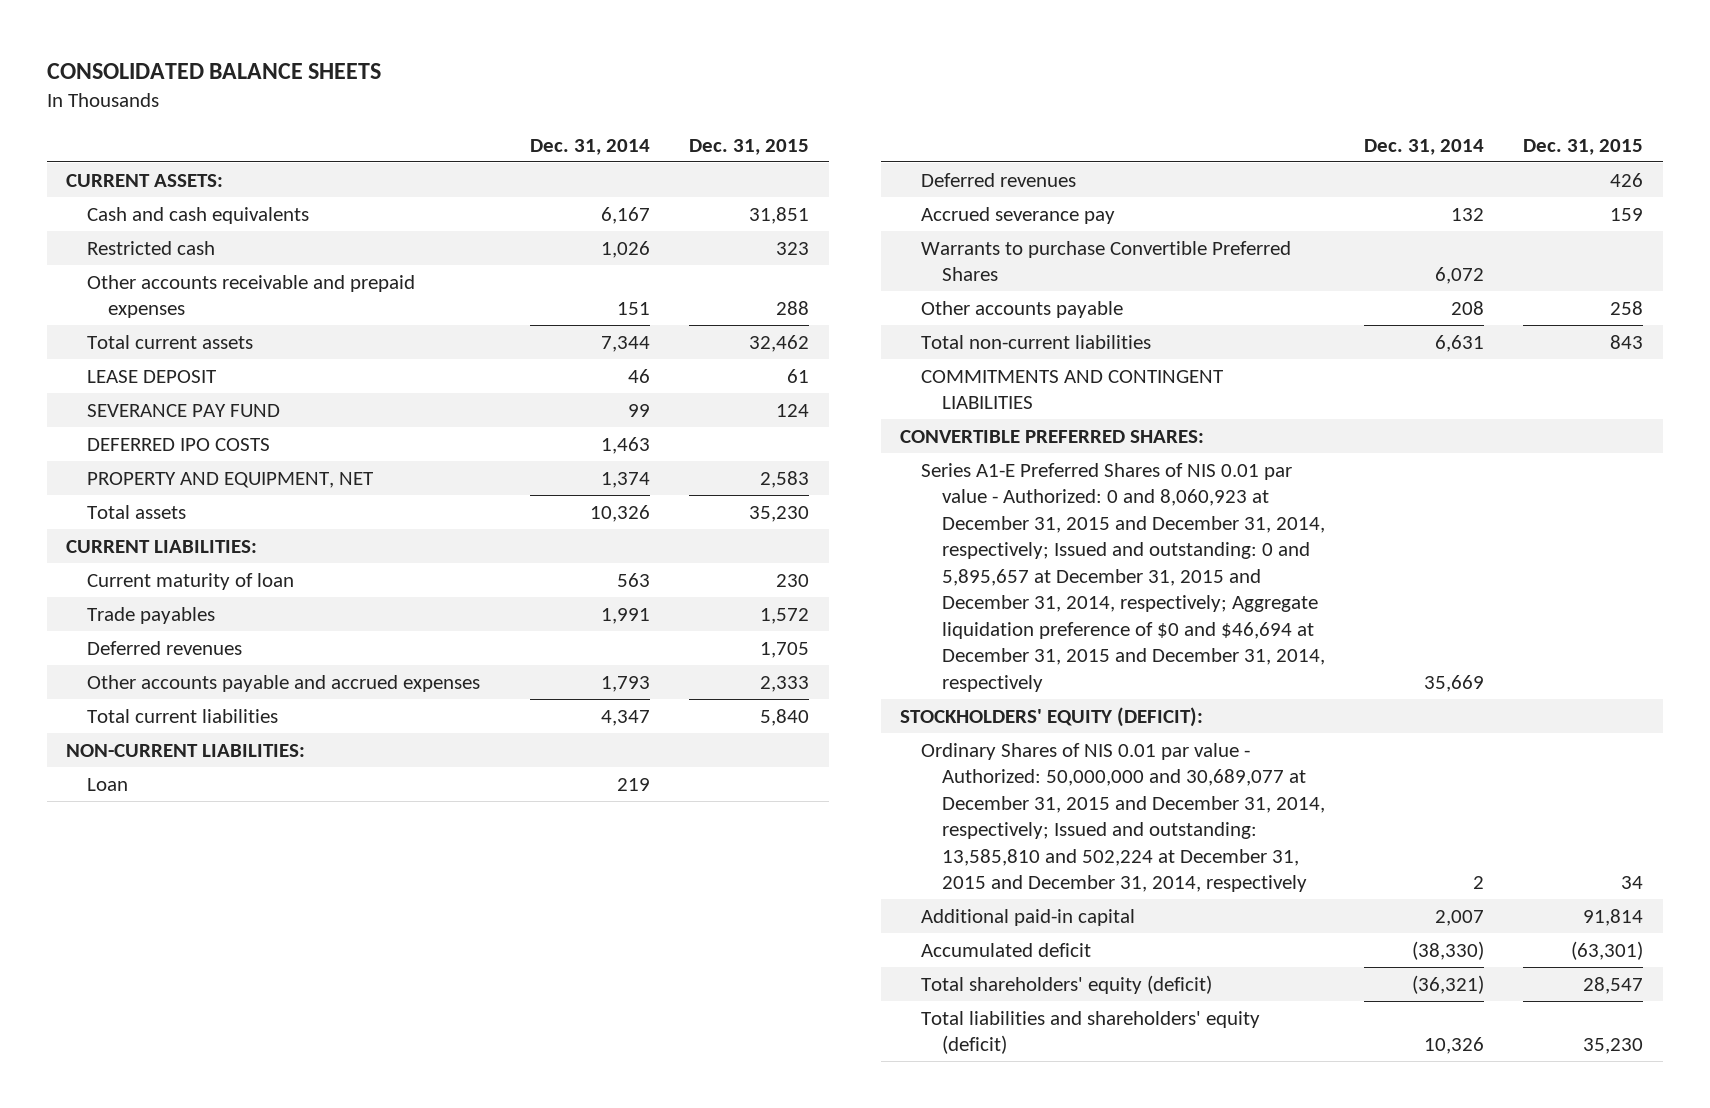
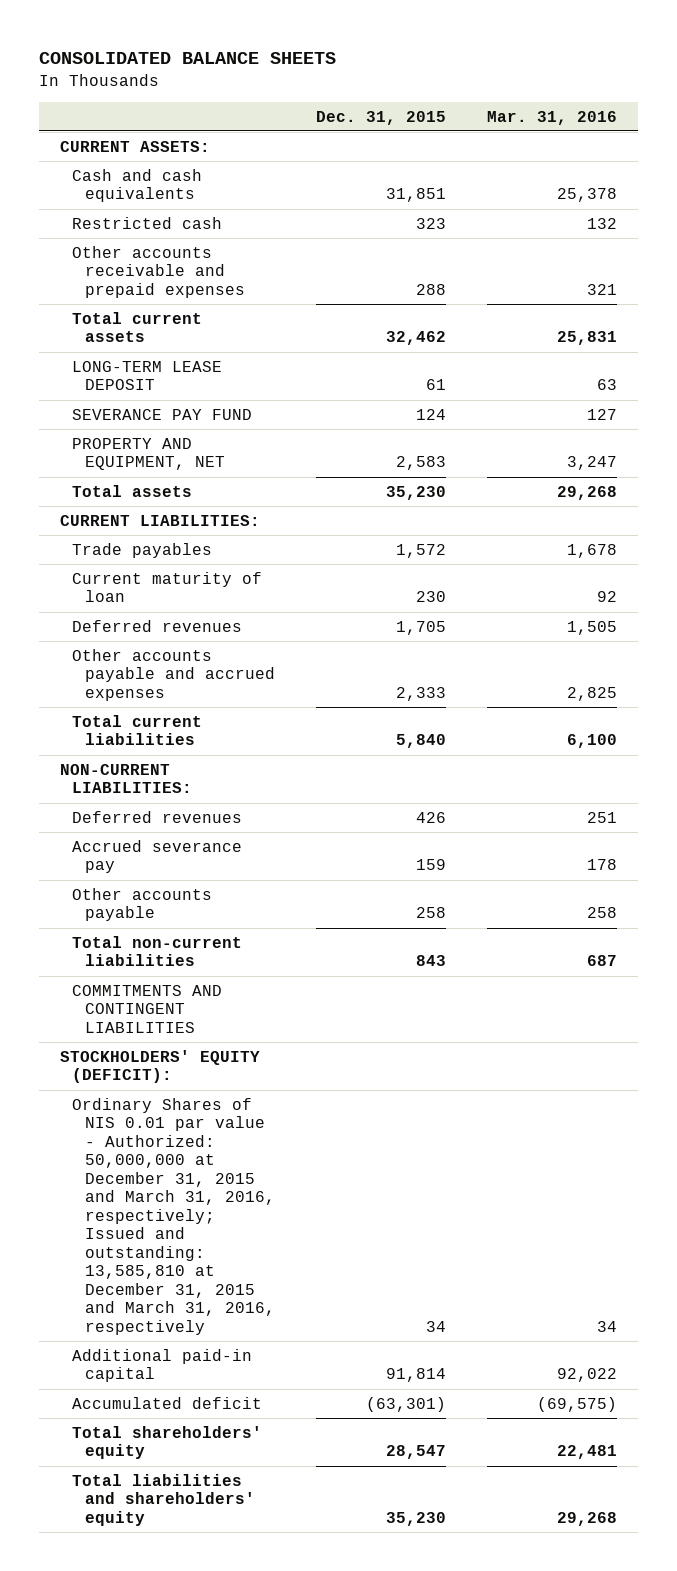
[530,138,651,155] Dec. 31, 2014 -> none
none -> [487,110,618,125] Mar. 31, 2016
[87,369,217,383] LEASE DEPOSIT -> [72,360,223,391] LONG-TERM LEASE DEPOSIT
[87,437,271,451] DEFERRED IPO COSTS -> none
[87,572,295,590] Current maturity of loan -> [72,571,263,603] Current maturity of loan
[87,777,129,791] Loan -> none
[921,240,1292,282] Warrants to purchase Convertible Preferred Shares -> none
[900,429,1205,443] CONVERTIBLE PREFERRED SHARES: -> none
[921,462,1326,692] Series A1-E Preferred Shares of NIS 0.01 par value - Authorized: 0 and 8,060,923 at December 31, 2015 and December 31, 2014, respectively; Issued and outstanding: 0 and 5,895,657 at December 31, 2015 and December 31, 2014, respectively; Aggregate liquidation preference of $0 and $46,694 at December 31, 2015 and December 31, 2014, respectively -> none
[921,742,1326,893] Ordinary Shares of NIS 0.01 par value - Authorized: 50,000,000 and 30,689,077 at December 31, 2015 and December 31, 2014, respectively; Issued and outstanding: 13,585,810 and 502,224 at December 31, 2015 and December 31, 2014, respectively -> [72,1097,276,1335] Ordinary Shares of NIS 0.01 par value - Authorized: 50,000,000 at December 31, 2015 and March 31, 2016, respectively; Issued and outstanding: 13,585,810 at December 31, 2015 and March 31, 2016, respectively
[921,974,1213,994] Total shareholders' equity (deficit) -> [72,1425,263,1460] Total shareholders' equity
[921,1010,1261,1055] Total liabilities and shareholders' equity (deficit) -> [72,1473,256,1526] Total liabilities and shareholders' equity

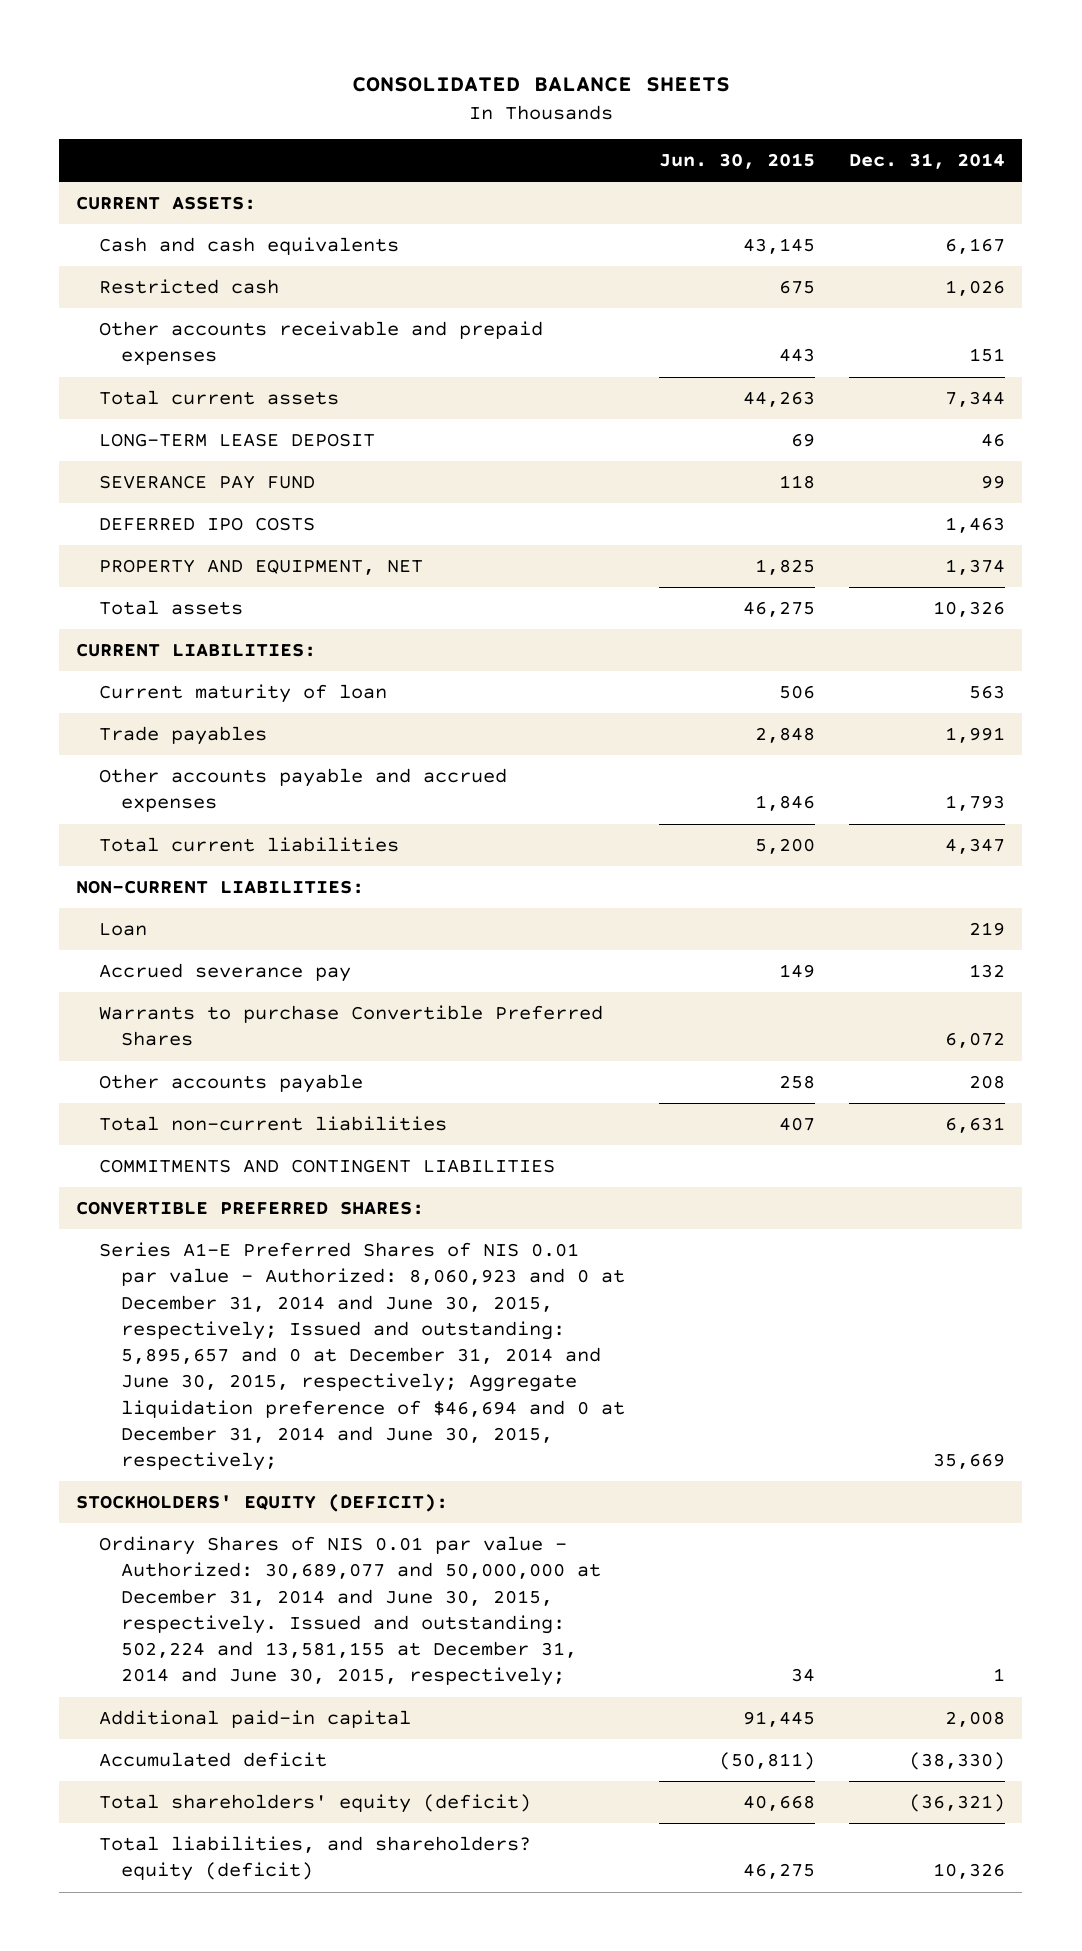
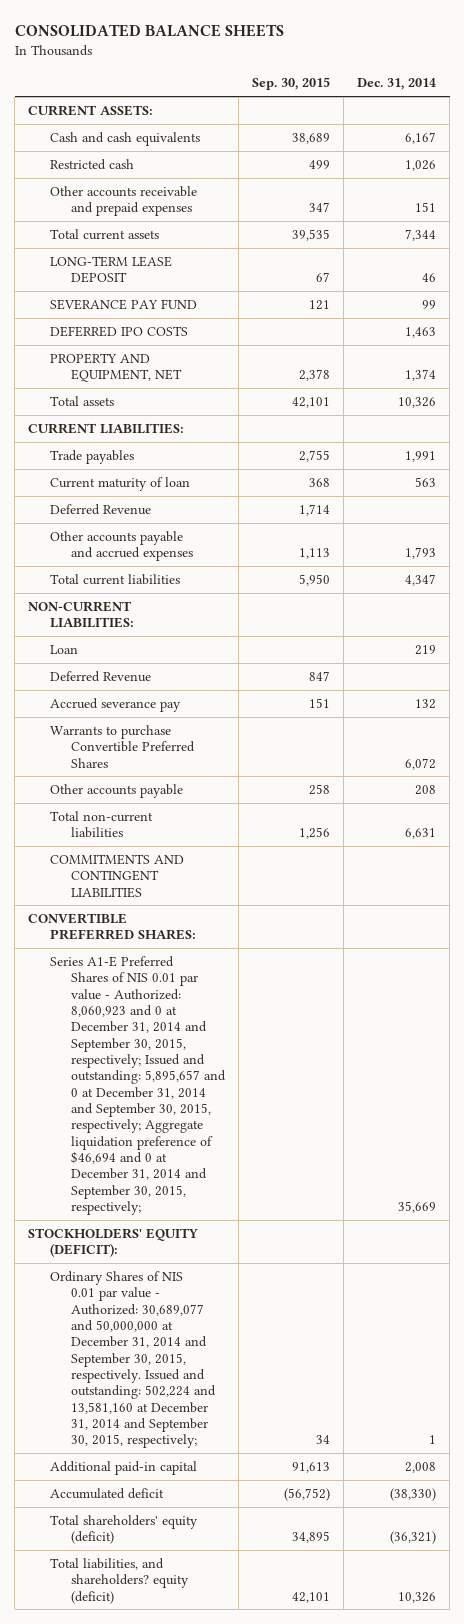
[658,153,815,170] Jun. 30, 2015 -> none
none -> [252,77,331,91] Sep. 30, 2015
[98,684,387,704] Current maturity of loan -> [49,476,190,491] Current maturity of loan
none -> [49,503,151,515] Deferred Revenue
none -> [49,670,151,682] Deferred Revenue
[98,1242,625,1472] Series A1-E Preferred Shares of NIS 0.01 par value - Authorized: 8,060,923 and 0 at December 31, 2014 and June 30, 2015, respectively; Issued and outstanding: 5,895,657 and 0 at December 31, 2014 and June 30, 2015, respectively; Aggregate liquidation preference of $46,694 and 0 at December 31, 2014 and June 30, 2015, respectively; -> [49,955,227,1216] Series A1-E Preferred Shares of NIS 0.01 par value - Authorized: 8,060,923 and 0 at December 31, 2014 and September 30, 2015, respectively; Issued and outstanding: 5,895,657 and 0 at December 31, 2014 and September 30, 2015, respectively; Aggregate liquidation preference of $46,694 and 0 at December 31, 2014 and September 30, 2015, respectively;
[98,1536,601,1687] Ordinary Shares of NIS 0.01 par value - Authorized: 30,689,077 and 50,000,000 at December 31, 2014 and June 30, 2015, respectively. Issued and outstanding: 502,224 and 13,581,155 at December 31, 2014 and June 30, 2015, respectively; -> [49,1270,217,1449] Ordinary Shares of NIS 0.01 par value - Authorized: 30,689,077 and 50,000,000 at December 31, 2014 and September 30, 2015, respectively. Issued and outstanding: 502,224 and 13,581,160 at December 31, 2014 and September 30, 2015, respectively;

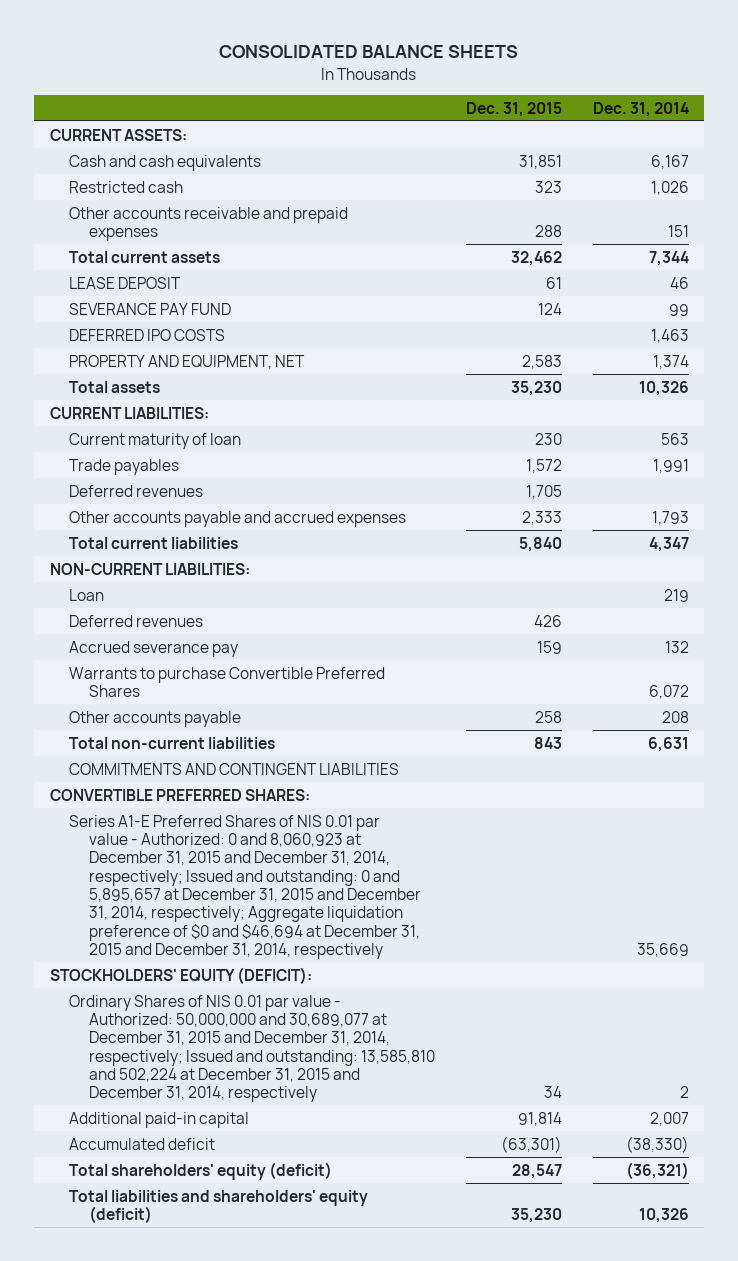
[252,77,331,91] Sep. 30, 2015 -> none
none -> [465,101,562,117] Dec. 31, 2015
[49,255,172,284] LONG-TERM LEASE DEPOSIT -> [69,276,182,289] LEASE DEPOSIT
[49,449,134,464] Trade payables -> [69,458,180,475] Trade payables
[49,503,151,515] Deferred Revenue -> [69,484,204,497] Deferred revenues
[49,670,151,682] Deferred Revenue -> [69,614,204,627] Deferred revenues
[49,955,227,1216] Series A1-E Preferred Shares of NIS 0.01 par value - Authorized: 8,060,923 and 0 at December 31, 2014 and September 30, 2015, respectively; Issued and outstanding: 5,895,657 and 0 at December 31, 2014 and September 30, 2015, respectively; Aggregate liquidation preference of $46,694 and 0 at December 31, 2014 and September 30, 2015, respectively; -> [69,814,422,959] Series A1-E Preferred Shares of NIS 0.01 par value - Authorized: 0 and 8,060,923 at December 31, 2015 and December 31, 2014, respectively; Issued and outstanding: 0 and 5,895,657 at December 31, 2015 and December 31, 2014, respectively; Aggregate liquidation preference of $0 and $46,694 at December 31, 2015 and December 31, 2014, respectively
[49,1270,217,1449] Ordinary Shares of NIS 0.01 par value - Authorized: 30,689,077 and 50,000,000 at December 31, 2014 and September 30, 2015, respectively. Issued and outstanding: 502,224 and 13,581,160 at December 31, 2014 and September 30, 2015, respectively; -> [69,994,436,1103] Ordinary Shares of NIS 0.01 par value - Authorized: 50,000,000 and 30,689,077 at December 31, 2015 and December 31, 2014, respectively; Issued and outstanding: 13,585,810 and 502,224 at December 31, 2015 and December 31, 2014, respectively
[429,1435,437,1445] 1 -> [679,1086,689,1099] 2
[405,1461,437,1473] 2,008 -> [649,1111,689,1126] 2,007
[49,1557,190,1604] Total liabilities, and shareholders? equity (deficit) -> [69,1189,369,1223] Total liabilities and shareholders' equity (deficit)

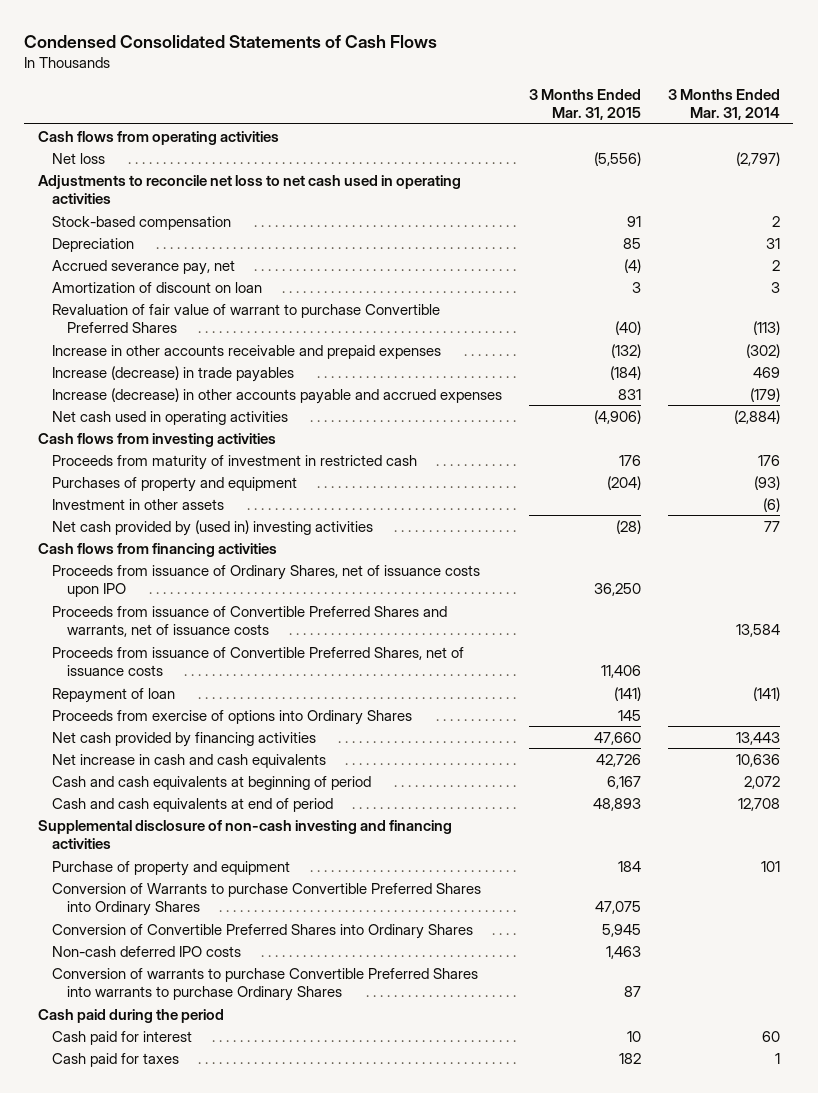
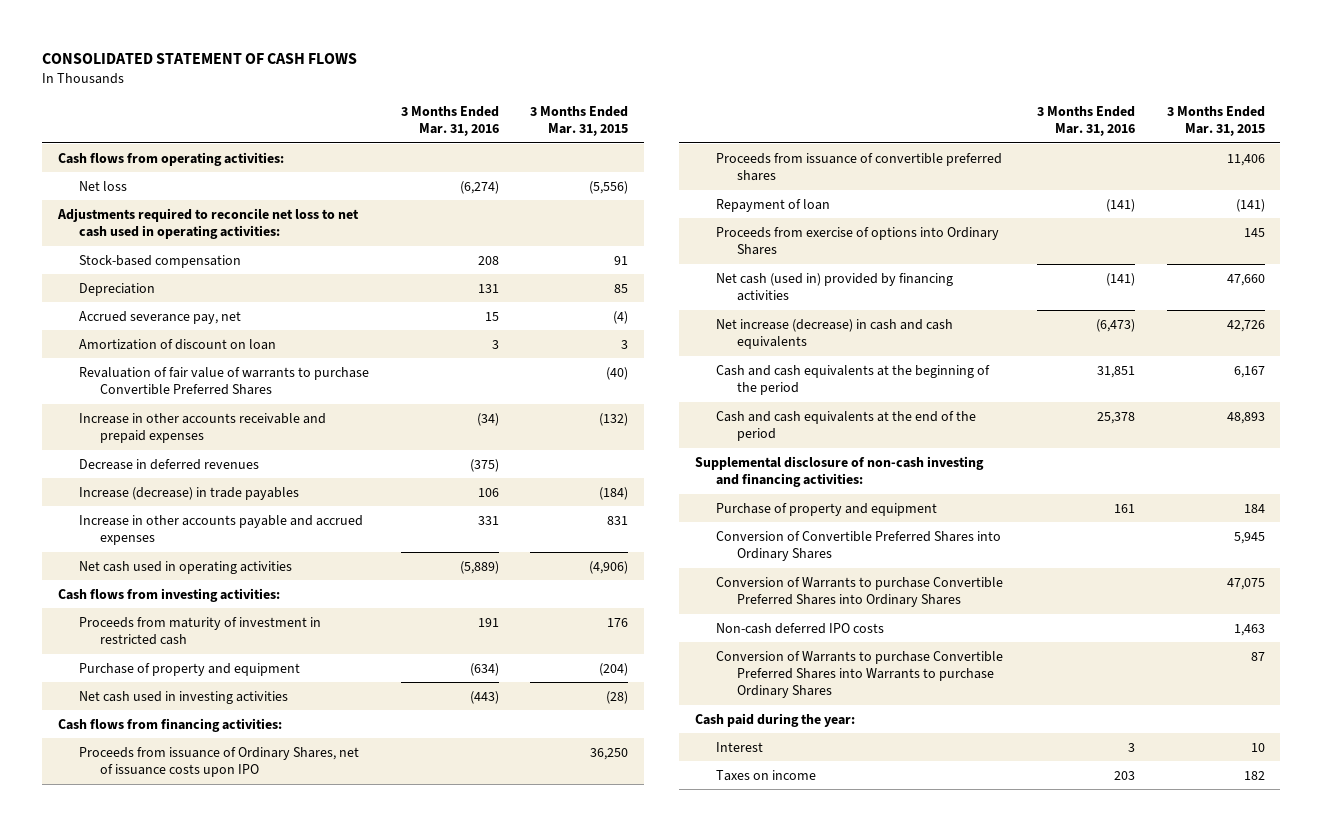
[24,34,438,48] Condensed Consolidated Statements of Cash Flows -> [42,53,358,65] CONSOLIDATED STATEMENT OF CASH FLOWS
[667,89,780,121] 3 Months Ended Mar. 31, 2014 -> none
none -> [400,105,499,137] 3 Months Ended Mar. 31, 2016
[37,130,279,145] Cash flows from operating activities -> [58,151,285,166] Cash flows from operating activities:
[37,174,461,204] Adjustments to reconcile net loss to net cash used in operating activities -> [57,207,360,240] Adjustments required to reconcile net loss to net cash used in operating activities:
[52,303,441,333] Revaluation of fair value of warrant to purchase Convertible Preferred Shares -> [79,366,370,396] Revaluation of fair value of warrants to purchase Convertible Preferred Shares
none -> [79,458,260,470] Decrease in deferred revenues
[52,387,503,404] Increase (decrease) in other accounts payable and accrued expenses -> [79,514,364,546] Increase in other accounts payable and accrued expenses
[37,432,276,447] Cash flows from investing activities -> [58,587,281,602] Cash flows from investing activities:
[52,498,225,510] Investment in other assets -> none
[52,476,298,492] Purchases of property and equipment -> [79,662,301,676] Purchase of property and equipment
[52,519,374,536] Net cash provided by (used in) investing activities -> [79,690,289,704] Net cash used in investing activities
[37,542,277,557] Cash flows from financing activities -> [58,717,283,732] Cash flows from financing activities:
[52,605,448,637] Proceeds from issuance of Convertible Preferred Shares and warrants, net of issuance costs -> none
[52,646,465,676] Proceeds from issuance of Convertible Preferred Shares, net of issuance costs -> [715,152,1002,182] Proceeds from issuance of convertible preferred shares
[52,731,317,747] Net cash provided by financing activities -> [715,272,953,302] Net cash (used in) provided by financing activities
[52,753,327,768] Net increase in cash and cash equivalents -> [715,318,953,350] Net increase (decrease) in cash and cash equivalents
[52,775,372,790] Cash and cash equivalents at beginning of period -> [715,364,990,396] Cash and cash equivalents at the beginning of the period
[52,797,334,812] Cash and cash equivalents at end of period -> [715,410,976,442] Cash and cash equivalents at the end of the period
[37,819,452,849] Supplemental disclosure of non-cash investing and financing activities -> [694,455,984,488] Supplemental disclosure of non-cash investing and financing activities:
[52,882,482,916] Conversion of Warrants to purchase Convertible Preferred Shares into Ordinary Shares -> [715,576,1003,608] Conversion of Warrants to purchase Convertible Preferred Shares into Ordinary Shares
[52,967,479,1001] Conversion of warrants to purchase Convertible Preferred Shares into warrants to purchase Ordinary Shares -> [715,650,1003,699] Conversion of Warrants to purchase Convertible Preferred Shares into Warrants to purchase Ordinary Shares
[37,1008,224,1023] Cash paid during the period -> [694,712,855,727] Cash paid during the year:
[52,1030,193,1045] Cash paid for interest -> [715,741,763,752] Interest
[52,1052,180,1067] Cash paid for taxes -> [715,769,816,781] Taxes on income

